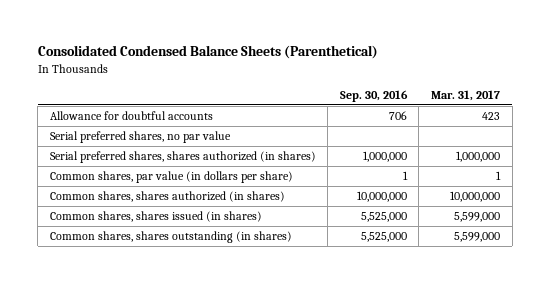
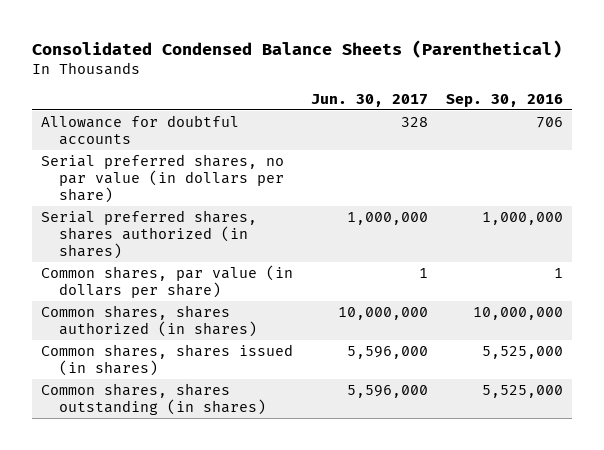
[430,90,500,102] Mar. 31, 2017 -> none
none -> [311,93,429,107] Jun. 30, 2017
[49,131,231,144] Serial preferred shares, no par value -> [41,153,285,204] Serial preferred shares, no par value (in dollars per share)

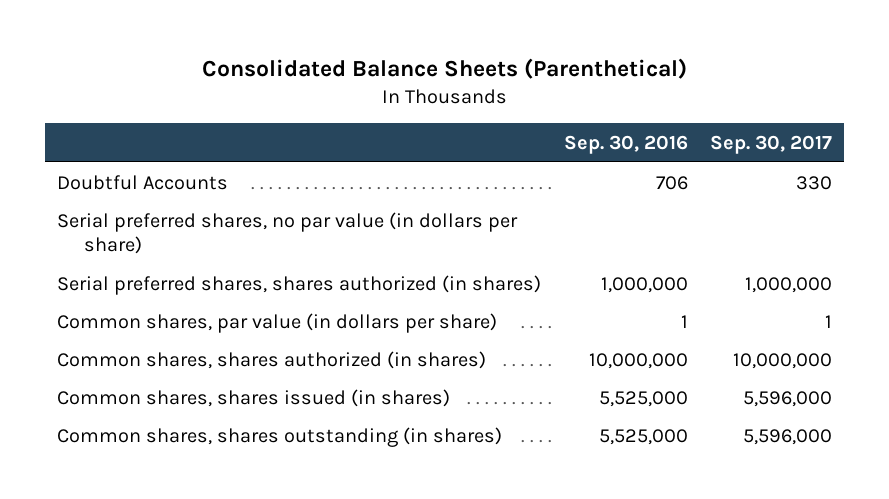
[32,39,563,58] Consolidated Condensed Balance Sheets (Parenthetical) -> [201,58,687,80] Consolidated Balance Sheets (Parenthetical)
[311,93,429,107] Jun. 30, 2017 -> none
none -> [710,134,833,154] Sep. 30, 2017
[41,114,240,146] Allowance for doubtful accounts -> [56,174,228,190] Doubtful Accounts

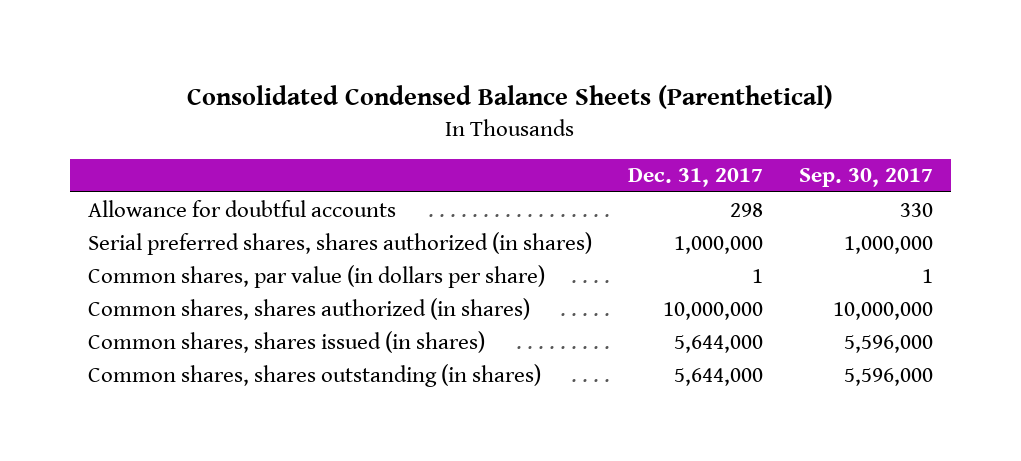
[201,58,687,80] Consolidated Balance Sheets (Parenthetical) -> [187,85,834,110] Consolidated Condensed Balance Sheets (Parenthetical)
[563,134,688,154] Sep. 30, 2016 -> none
none -> [627,168,763,188] Dec. 31, 2017
[56,211,518,255] Serial preferred shares, no par value (in dollars per share) -> none
[56,174,228,190] Doubtful Accounts -> [87,199,396,217] Allowance for doubtful accounts

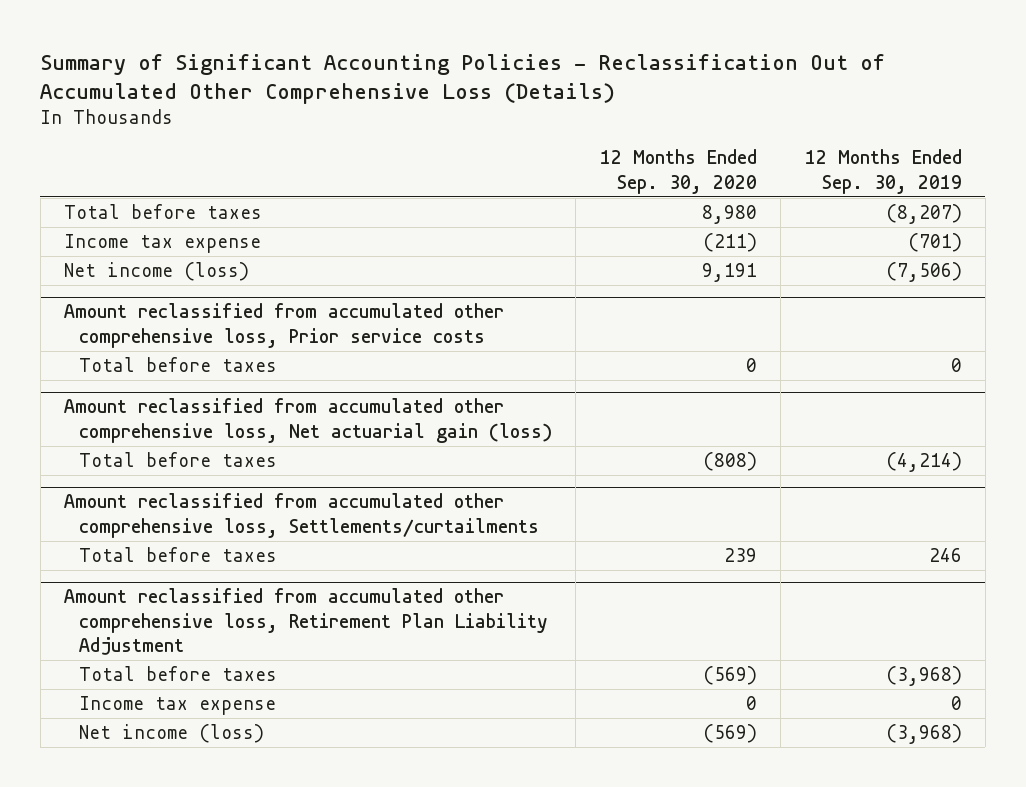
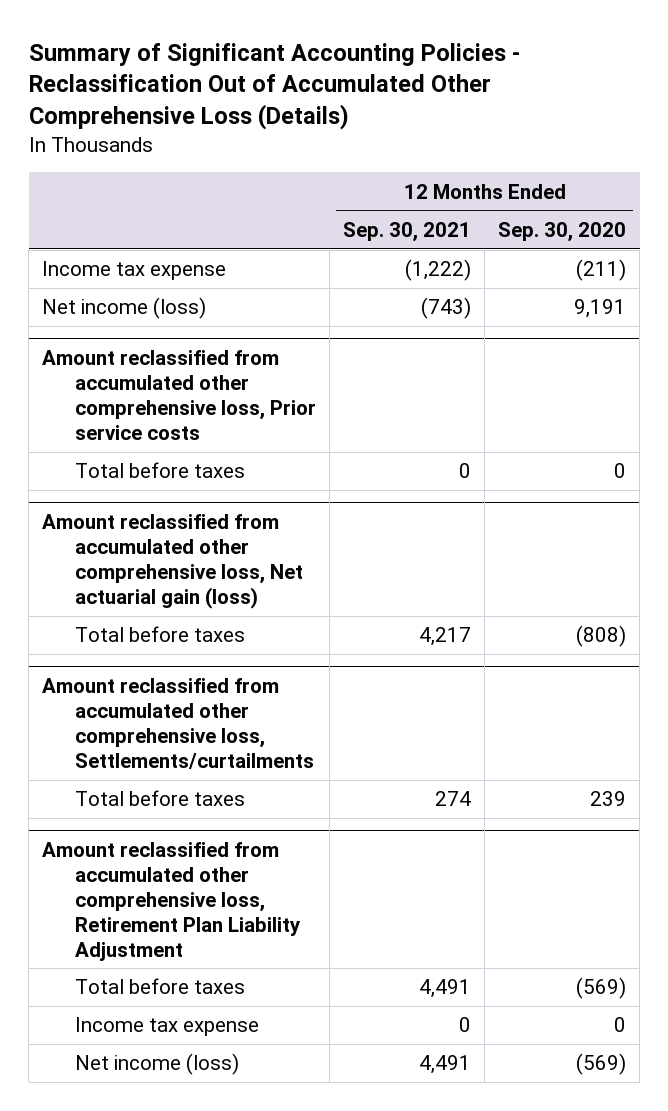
[804,149,962,194] 12 Months Ended Sep. 30, 2019 -> none
none -> [342,221,471,242] Sep. 30, 2021
[64,203,263,219] Total before taxes -> none

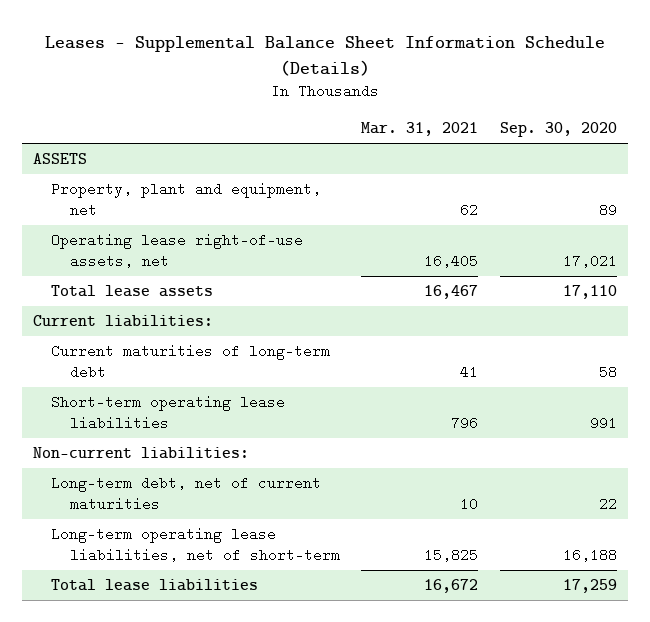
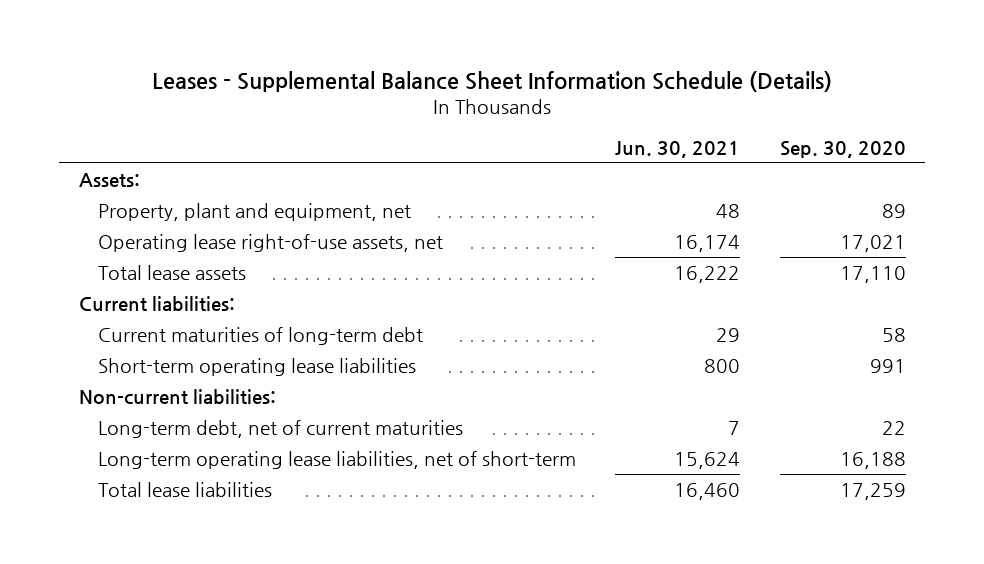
[361,122,479,137] Mar. 31, 2021 -> none
none -> [615,140,741,158] Jun. 30, 2021
[32,153,87,165] ASSETS -> [78,173,140,188] Assets:

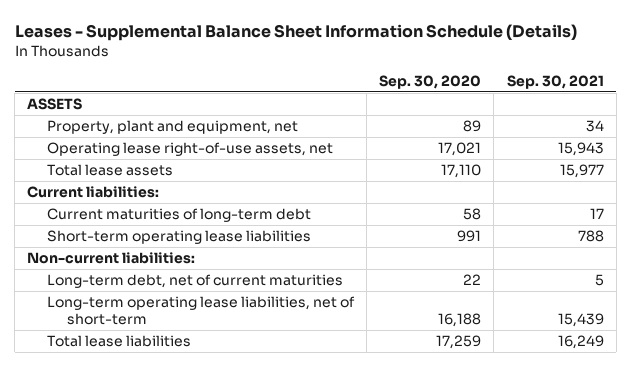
[615,140,741,158] Jun. 30, 2021 -> none
none -> [506,74,604,89] Sep. 30, 2021
[78,173,140,188] Assets: -> [27,98,83,111] ASSETS

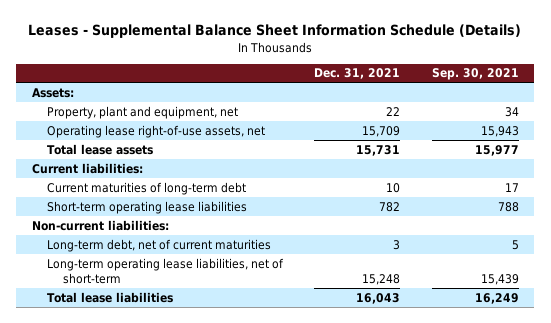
[379,74,482,89] Sep. 30, 2020 -> none
none -> [314,68,401,80] Dec. 31, 2021
[27,98,83,111] ASSETS -> [32,87,75,98] Assets:

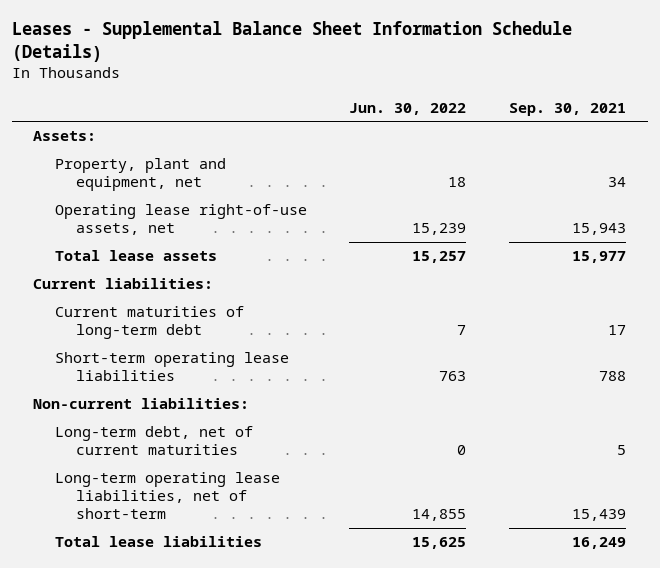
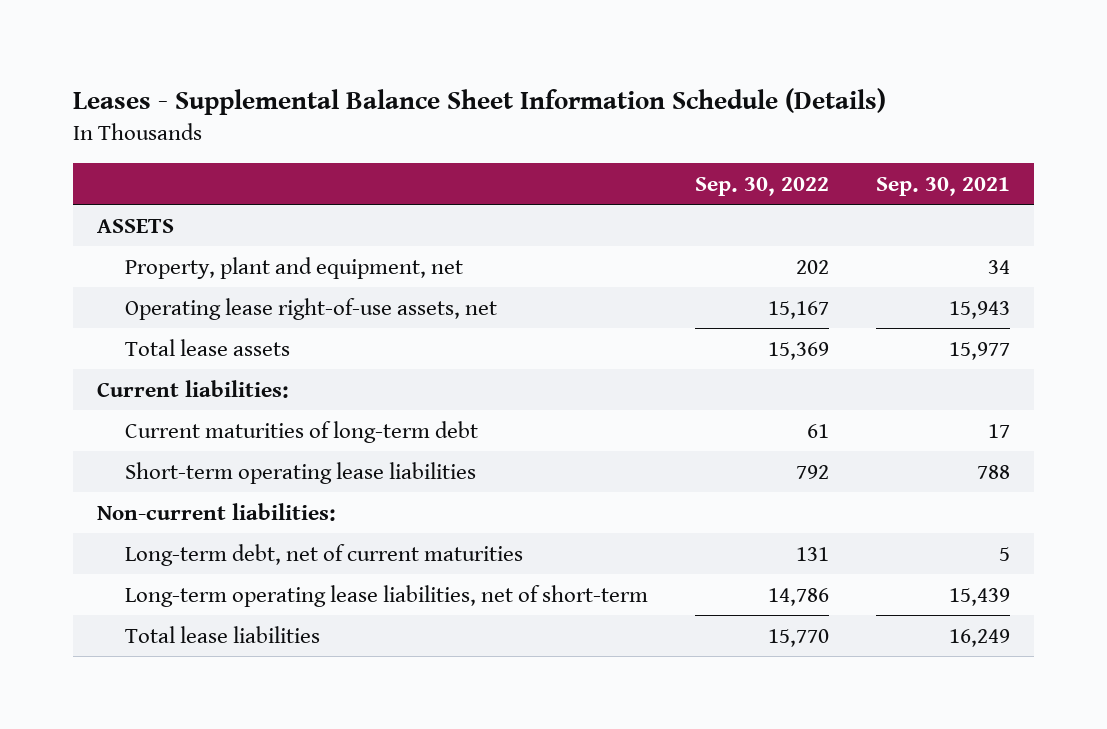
[349,102,467,115] Jun. 30, 2022 -> none
none -> [694,177,829,197] Sep. 30, 2022
[33,131,97,142] Assets: -> [96,218,174,233] ASSETS

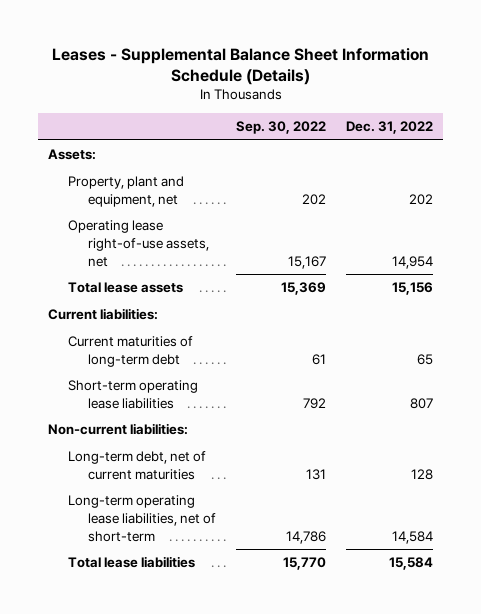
[876,177,1011,197] Sep. 30, 2021 -> none
none -> [345,121,433,135] Dec. 31, 2022
[96,218,174,233] ASSETS -> [48,149,97,161] Assets:

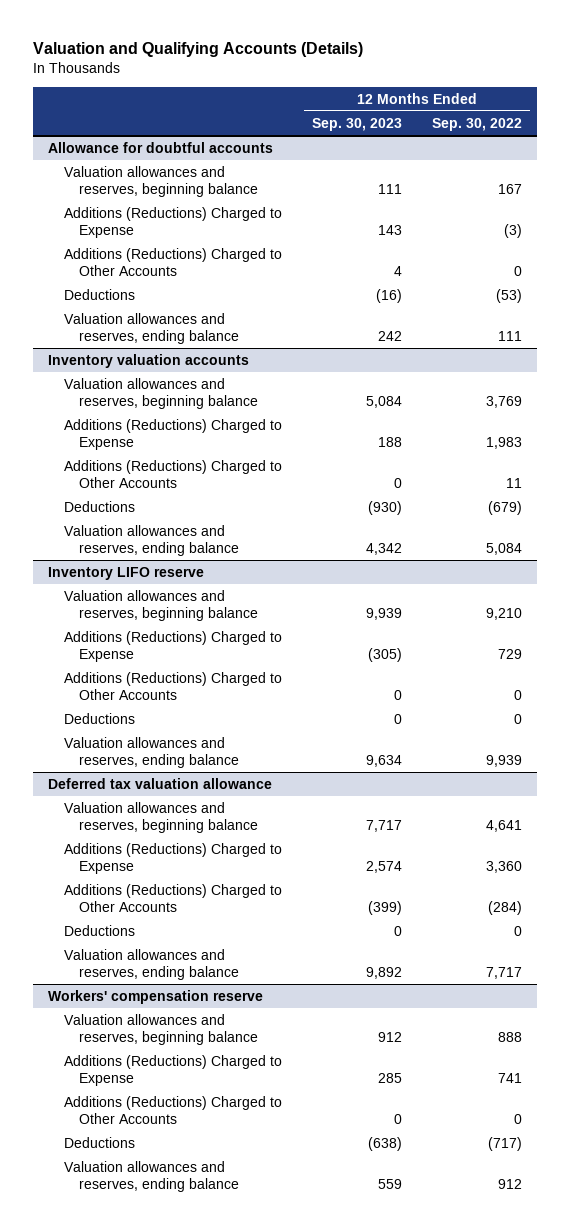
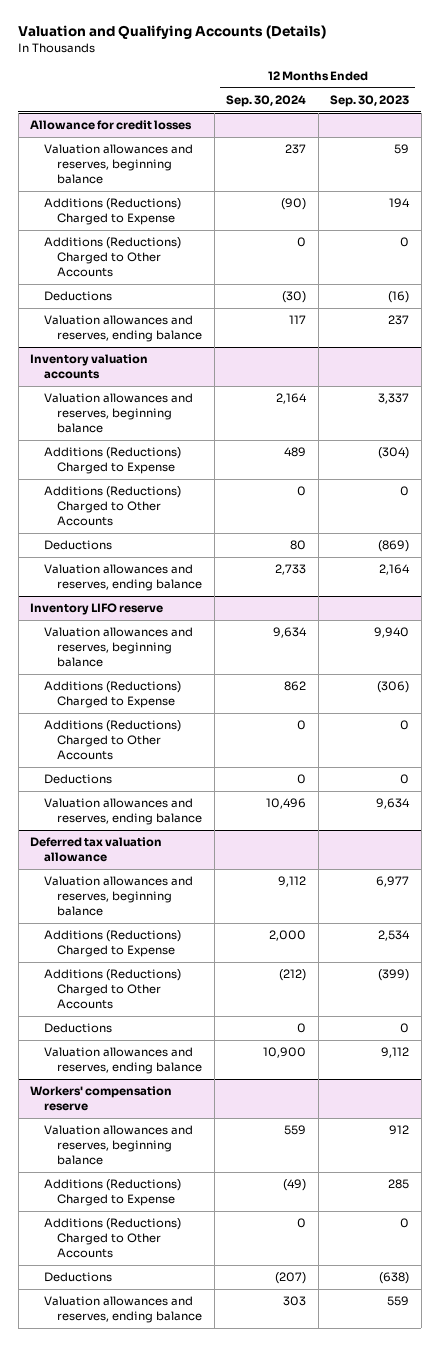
[432,117,523,131] Sep. 30, 2022 -> none
none -> [226,94,307,107] Sep. 30, 2024
[47,141,273,153] Allowance for doubtful accounts -> [30,120,193,131] Allowance for credit losses
[377,184,402,195] 111 -> [394,144,410,155] 59
[377,225,402,236] 143 -> [389,198,411,209] 194
[393,266,402,277] 4 -> [400,237,410,248] 0
[377,331,402,342] 242 -> [388,315,410,326] 237
[365,396,402,409] 5,084 -> [378,393,410,405] 3,337
[377,437,402,448] 188 -> [378,447,410,460] (304)
[367,500,402,515] (930) -> [378,540,410,553] (869)
[365,543,402,556] 4,342 -> [379,564,411,576] 2,164
[365,608,402,621] 9,939 -> [374,627,410,639] 9,940
[367,648,402,663] (305) -> [377,681,410,694] (306)
[365,820,402,833] 7,717 -> [376,876,410,888] 6,977
[365,861,402,874] 2,574 -> [378,930,411,942] 2,534
[365,967,402,980] 9,892 -> [381,1047,410,1059] 9,112

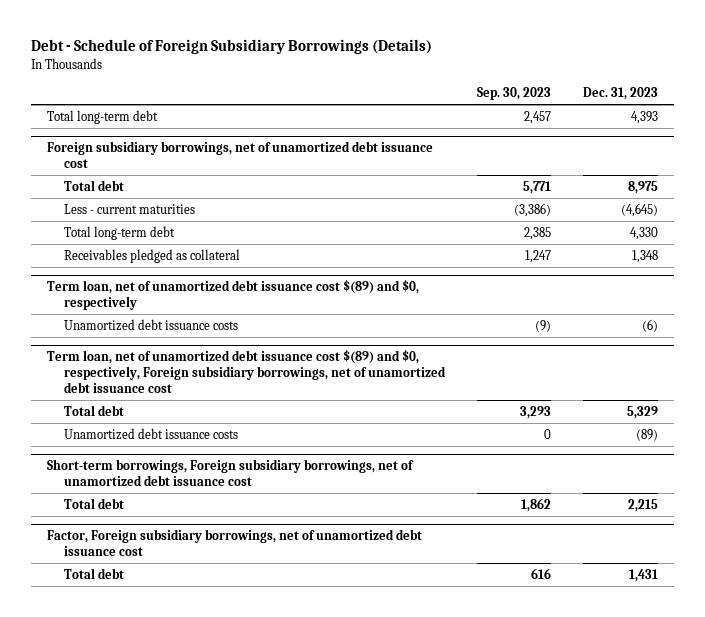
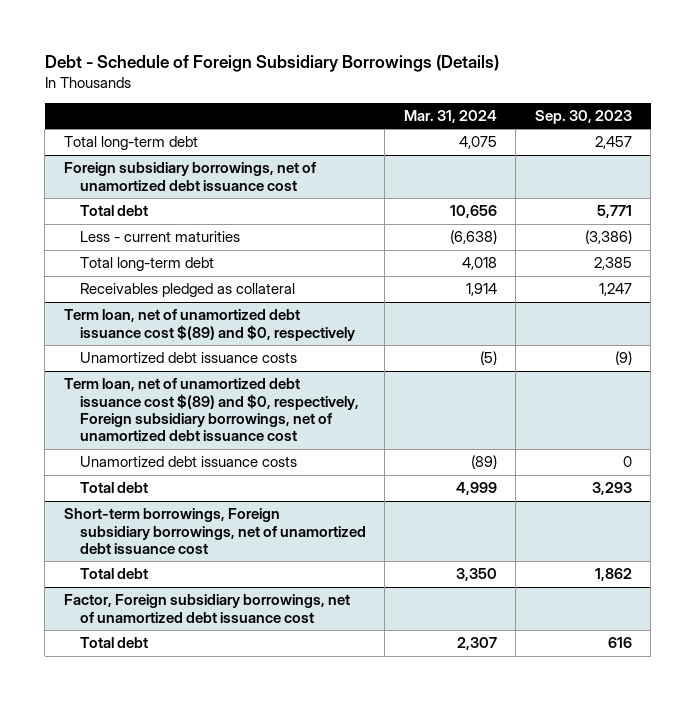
[582,87,658,101] Dec. 31, 2023 -> none
none -> [403,109,497,123] Mar. 31, 2024
[64,404,125,416] Total debt -> [79,482,148,494] Total debt

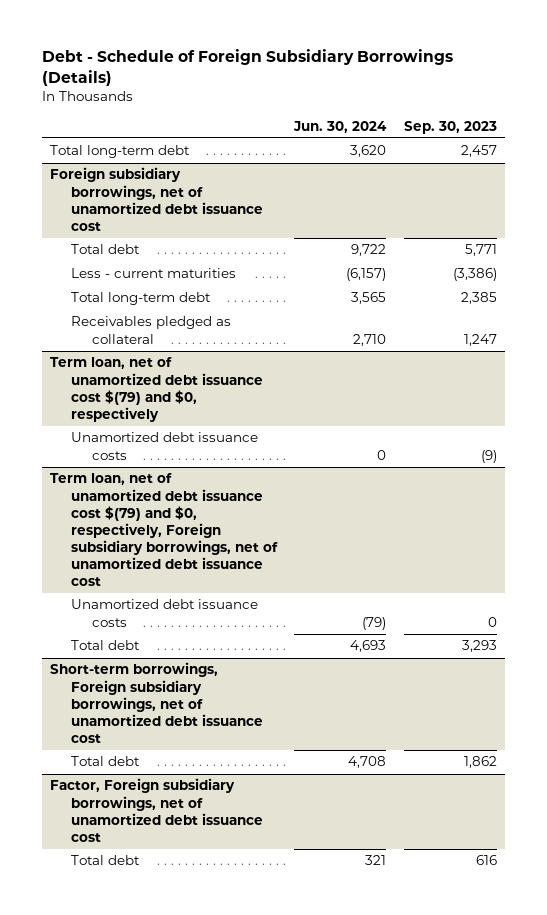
[403,109,497,123] Mar. 31, 2024 -> none
none -> [293,120,388,133] Jun. 30, 2024
[63,309,355,341] Term loan, net of unamortized debt issuance cost $(89) and $0, respectively -> [50,357,264,422] Term loan, net of unamortized debt issuance cost $(79) and $0, respectively
[63,378,359,442] Term loan, net of unamortized debt issuance cost $(89) and $0, respectively, Foreign subsidiary borrowings, net of unamortized debt issuance cost -> [50,473,279,586] Term loan, net of unamortized debt issuance cost $(79) and $0, respectively, Foreign subsidiary borrowings, net of unamortized debt issuance cost

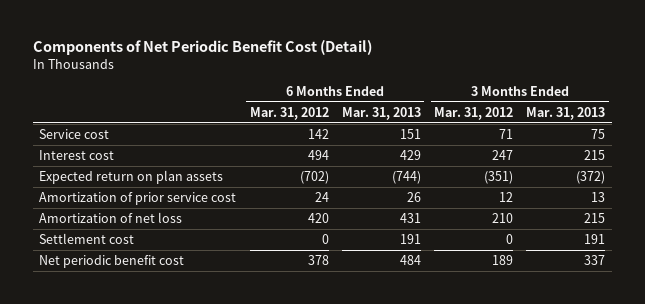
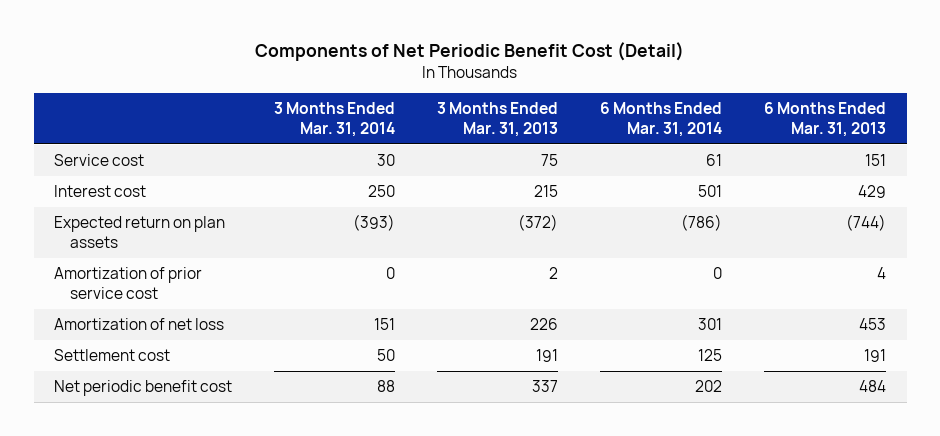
[249,106,329,120] Mar. 31, 2012 -> none
[434,106,514,120] Mar. 31, 2012 -> none
none -> [274,102,396,137] 3 Months Ended Mar. 31, 2014
none -> [599,102,722,137] 6 Months Ended Mar. 31, 2014
[406,191,421,202] 26 -> [876,267,886,280] 4
[591,191,606,202] 13 -> [549,267,559,280] 2
[399,212,421,223] 431 -> [858,318,886,331] 453
[584,212,606,223] 215 -> [530,318,559,331] 226

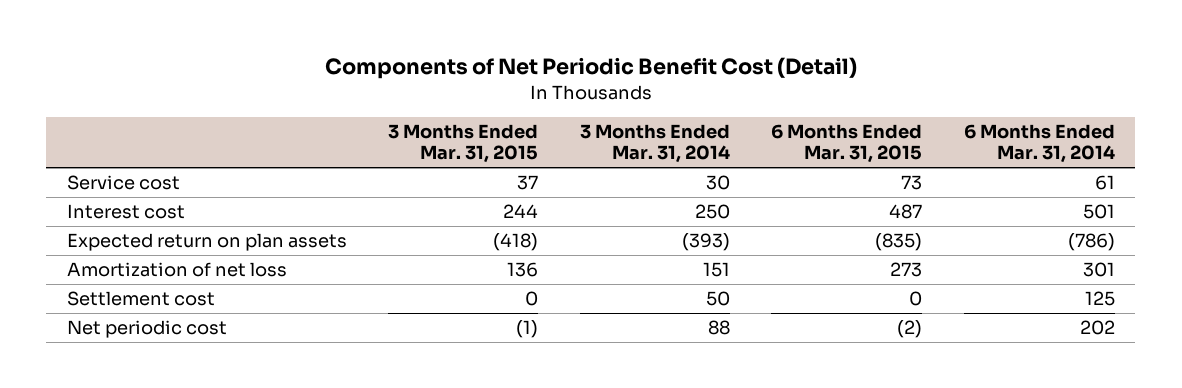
[437,102,559,137] 3 Months Ended Mar. 31, 2013 -> none
[763,102,886,137] 6 Months Ended Mar. 31, 2013 -> none
none -> [388,124,539,164] 3 Months Ended Mar. 31, 2015
none -> [771,124,923,164] 6 Months Ended Mar. 31, 2015
[54,267,203,299] Amortization of prior service cost -> none
[54,380,233,397] Net periodic benefit cost -> [66,320,227,339] Net periodic cost

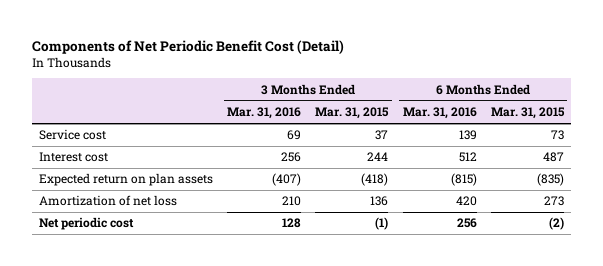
[579,124,730,164] 3 Months Ended Mar. 31, 2014 -> none
[963,124,1115,164] 6 Months Ended Mar. 31, 2014 -> none
none -> [227,107,302,120] Mar. 31, 2016
none -> [402,107,477,120] Mar. 31, 2016
[66,291,215,307] Settlement cost -> none

